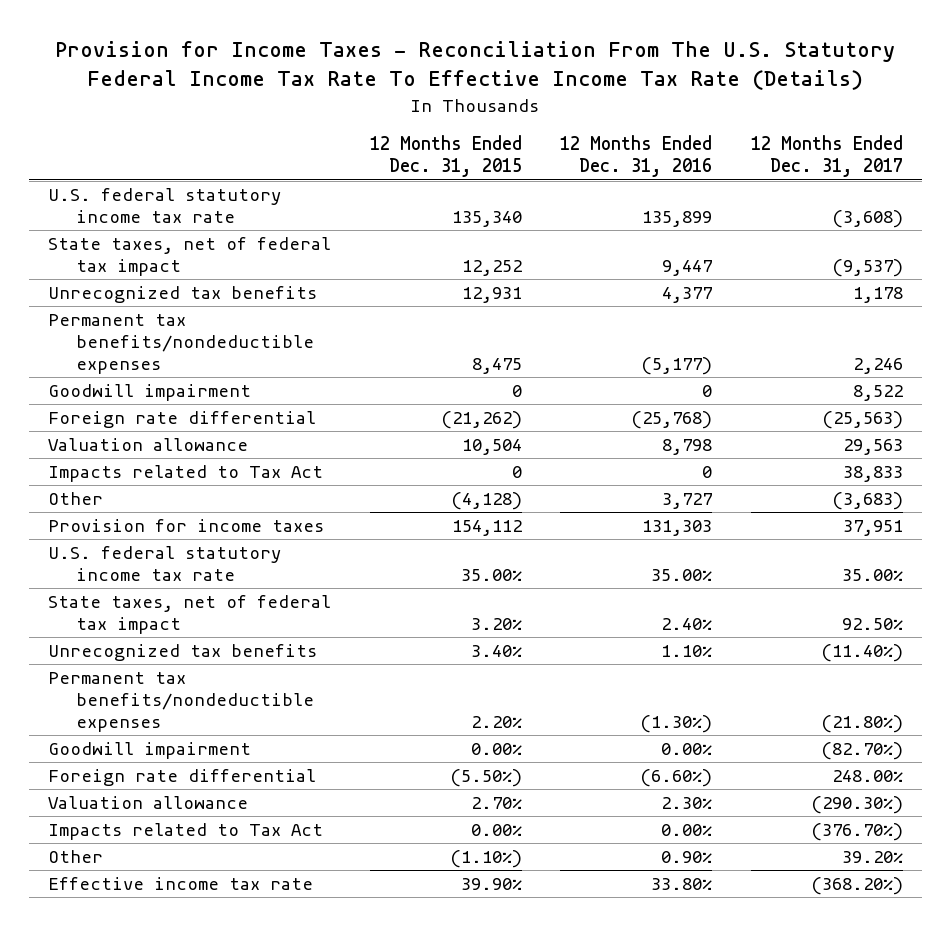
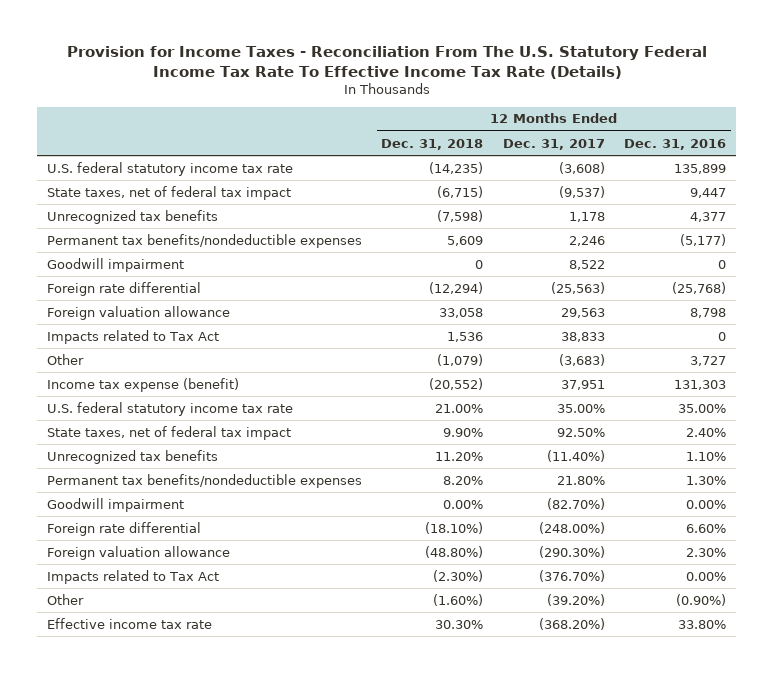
[369,135,522,178] 12 Months Ended Dec. 31, 2015 -> none
none -> [381,138,484,150] Dec. 31, 2018
[47,437,248,451] Valuation allowance -> [47,305,231,320] Foreign valuation allowance
[47,518,324,532] Provision for income taxes -> [47,377,240,392] Income tax expense (benefit)
[640,715,713,734] (1.30%) -> [686,475,727,485] 1.30%
[821,715,904,734] (21.80%) -> [556,475,605,485] 21.80%
[640,768,713,787] (6.60%) -> [686,523,727,533] 6.60%
[832,769,904,782] 248.00% -> [538,521,605,534] (248.00%)
[47,795,248,809] Valuation allowance -> [47,545,231,560] Foreign valuation allowance
[661,850,713,863] 0.90% -> [676,593,727,606] (0.90%)
[842,850,904,863] 39.20% -> [546,593,605,606] (39.20%)

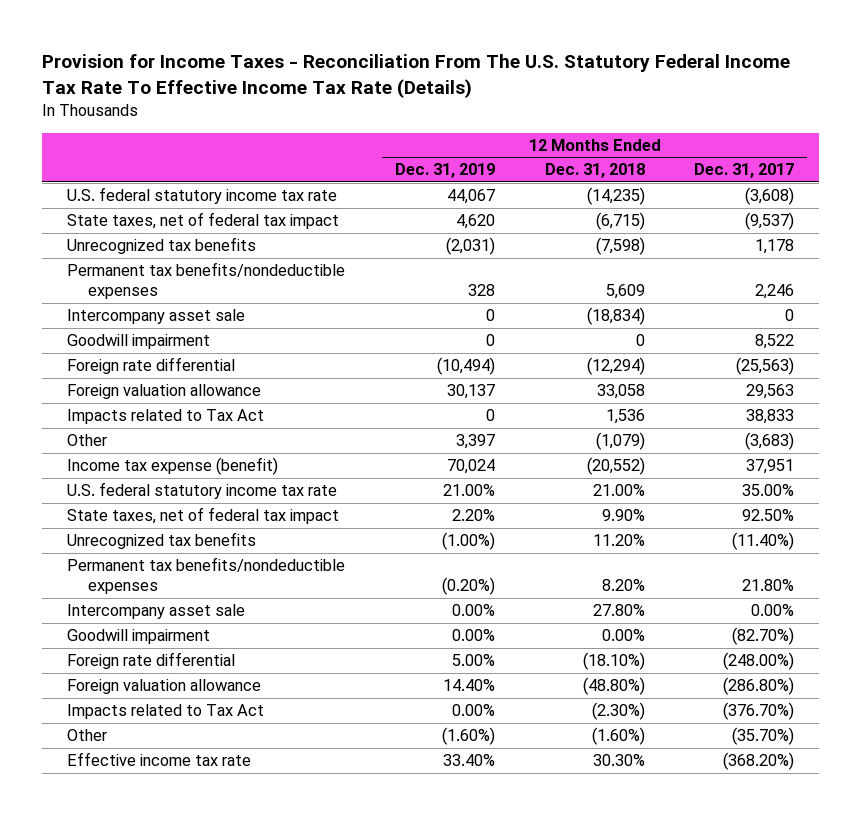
[624,138,727,150] Dec. 31, 2016 -> none
none -> [394,163,495,179] Dec. 31, 2019
none -> [67,309,246,325] Intercompany asset sale
none -> [67,604,246,620] Intercompany asset sale
[538,545,605,558] (290.30%) -> [723,677,795,696] (286.80%)
[546,593,605,606] (39.20%) -> [732,727,795,746] (35.70%)

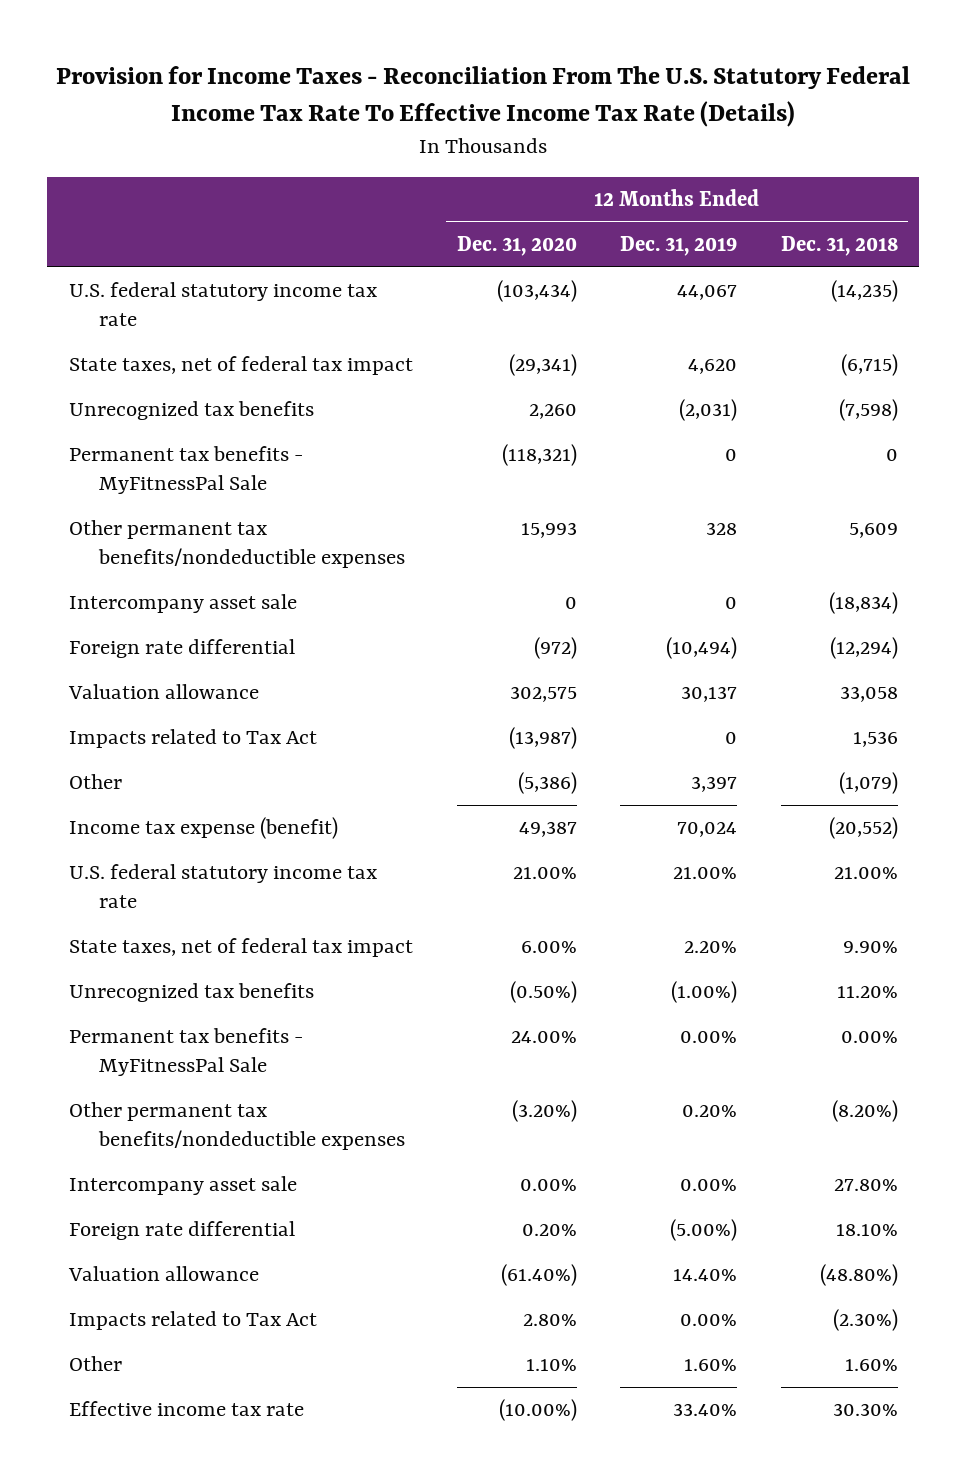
[694,163,795,179] Dec. 31, 2017 -> none
none -> [456,236,577,257] Dec. 31, 2020
[67,262,346,300] Permanent tax benefits/nondeductible expenses -> [69,446,304,494] Permanent tax benefits - MyFitnessPal Sale
[467,284,495,297] 328 -> [725,449,738,462] 0
[605,284,645,300] 5,609 -> [885,449,898,462] 0
none -> [69,520,405,568] Other permanent tax benefits/nondeductible expenses
[67,334,211,350] Goodwill impairment -> none
[67,384,262,400] Foreign valuation allowance -> [68,684,260,700] Valuation allowance
[67,557,346,595] Permanent tax benefits/nondeductible expenses -> [69,1028,304,1076] Permanent tax benefits - MyFitnessPal Sale
[441,577,495,596] (0.20%) -> [680,1031,738,1044] 0.00%
[601,579,645,592] 8.20% -> [840,1031,898,1044] 0.00%
none -> [69,1102,405,1150] Other permanent tax benefits/nondeductible expenses
[67,629,211,645] Goodwill impairment -> none
[451,654,495,667] 5.00% -> [670,1219,738,1242] (5.00%)
[582,652,645,671] (18.10%) -> [835,1224,898,1237] 18.10%
[67,679,262,695] Foreign valuation allowance -> [68,1266,260,1282] Valuation allowance
[441,727,495,746] (1.60%) -> [684,1359,738,1372] 1.60%
[591,727,645,746] (1.60%) -> [844,1359,898,1372] 1.60%

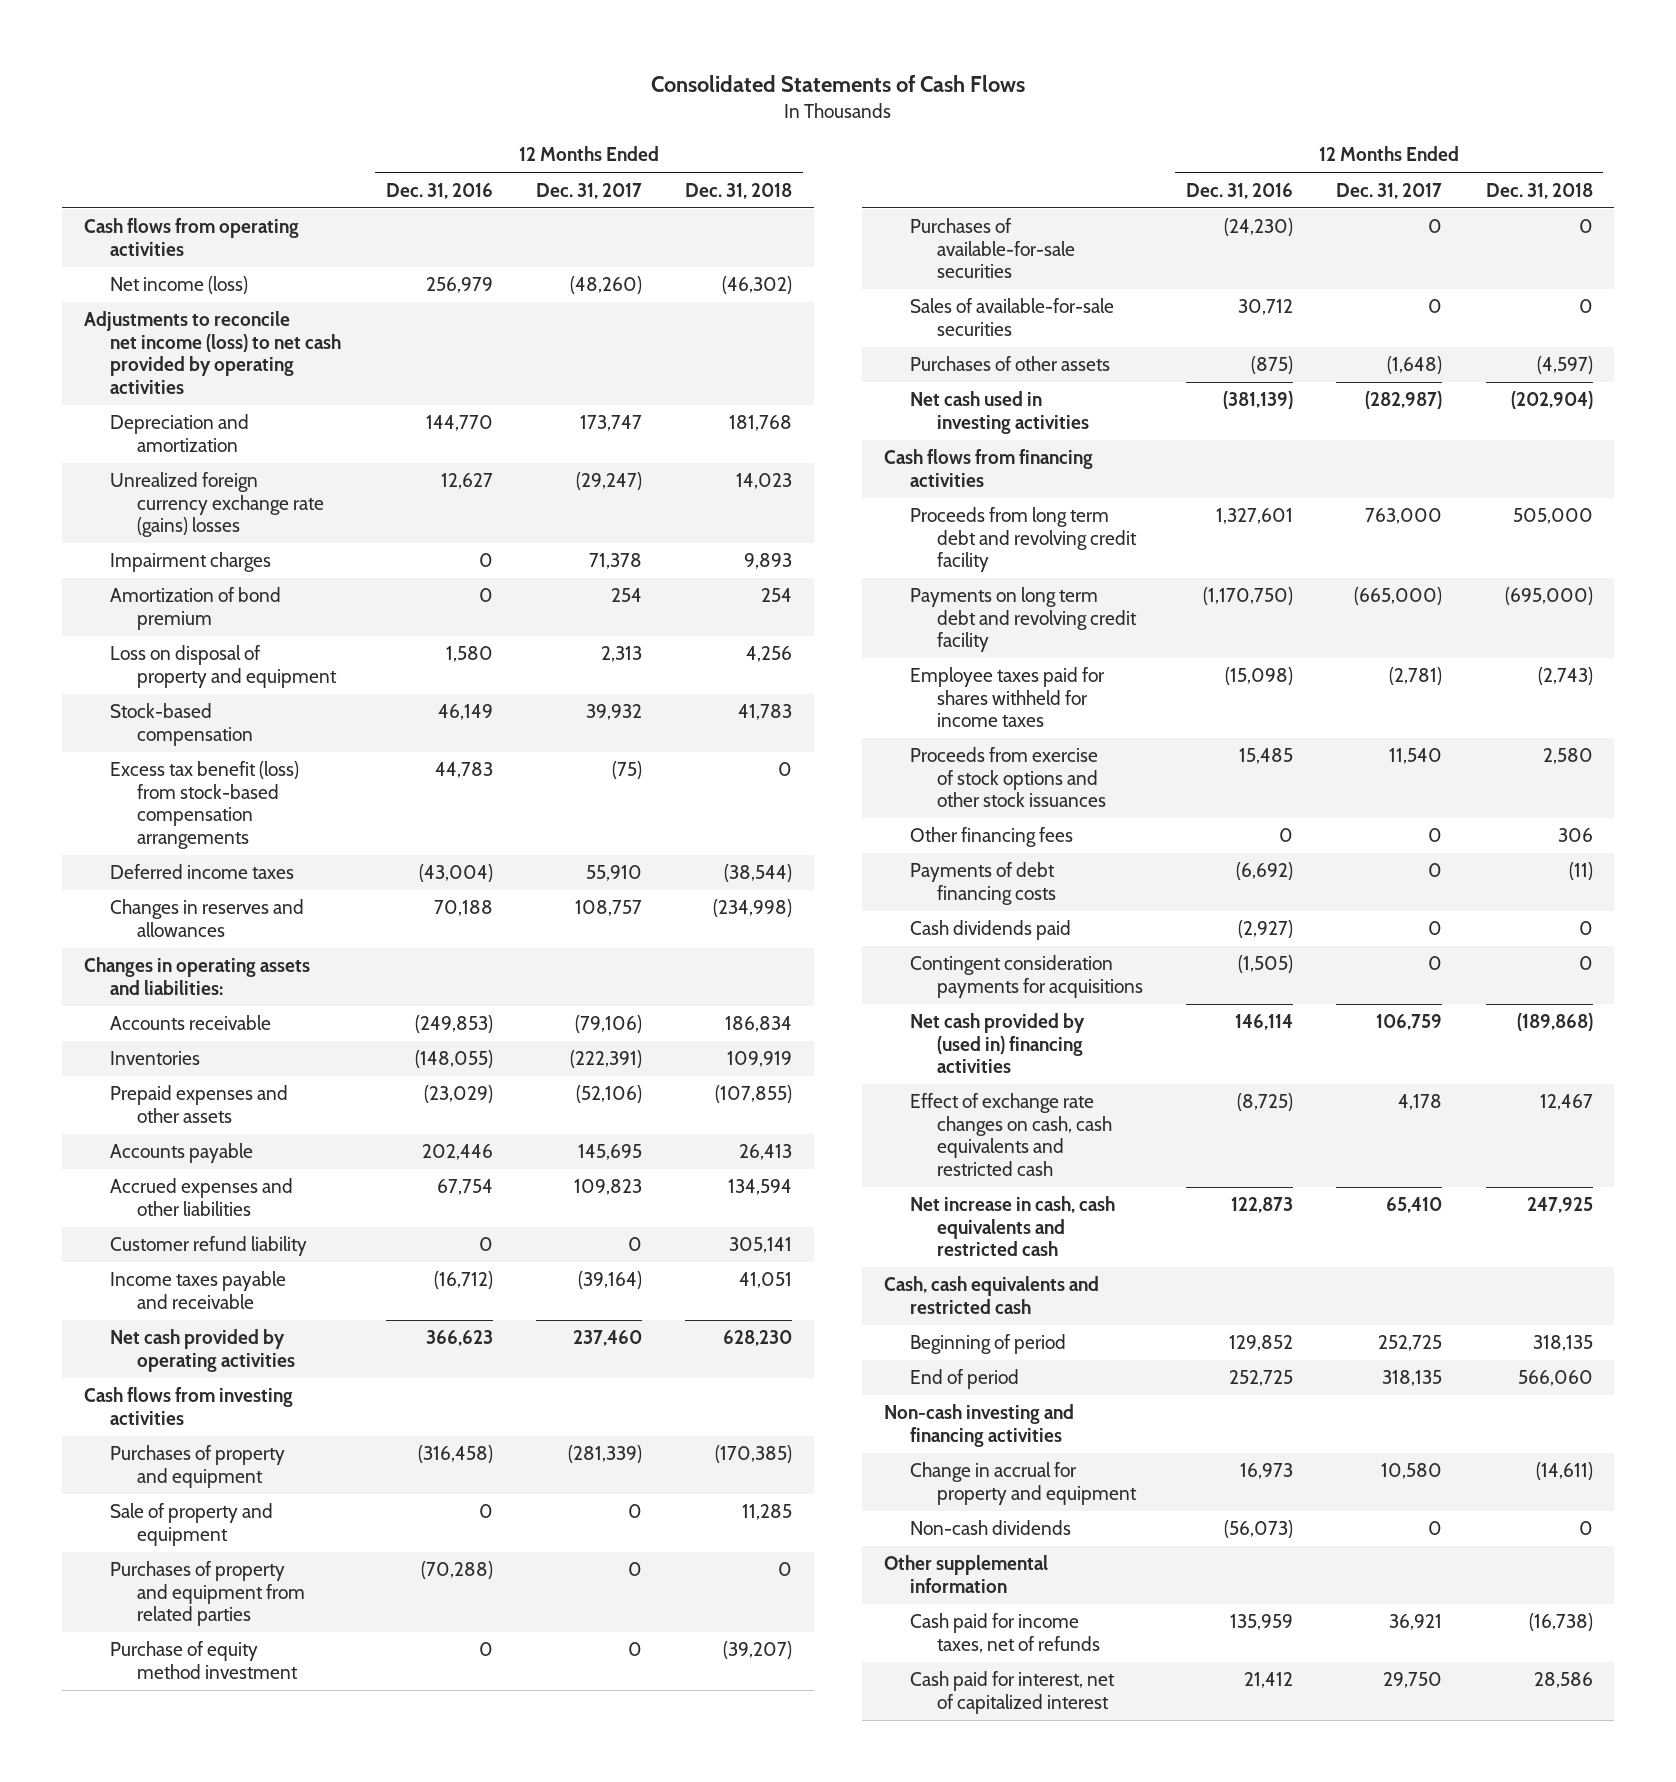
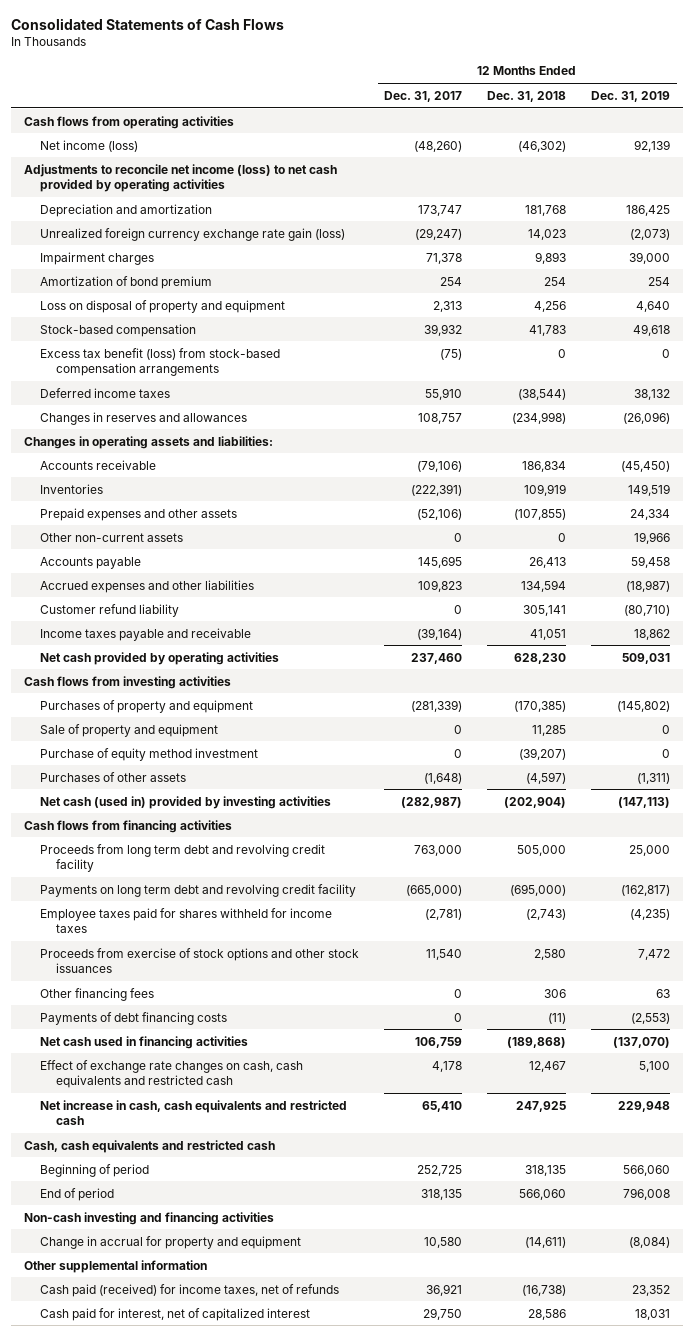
[385,182,493,199] Dec. 31, 2016 -> none
none -> [591,90,671,102] Dec. 31, 2019
[110,472,324,538] Unrealized foreign currency exchange rate (gains) losses -> [39,227,345,241] Unrealized foreign currency exchange rate gain (loss)
none -> [39,532,183,542] Other non-current assets
[110,1561,305,1627] Purchases of property and equipment from related parties -> none
[910,218,1075,279] Purchases of available-for-sale securities -> none
[910,298,1115,336] Sales of available-for-sale securities -> none
[910,391,1089,434] Net cash used in investing activities -> [39,795,331,809] Net cash (used in) provided by investing activities
[910,920,1072,941] Cash dividends paid -> none
[910,955,1143,998] Contingent consideration payments for acquisitions -> none
[910,1013,1086,1074] Net cash provided by (used in) financing activities -> [39,1035,248,1049] Net cash used in financing activities
[910,1520,1072,1536] Non-cash dividends -> none
[910,1613,1100,1653] Cash paid for income taxes, net of refunds -> [39,1283,339,1297] Cash paid (received) for income taxes, net of refunds

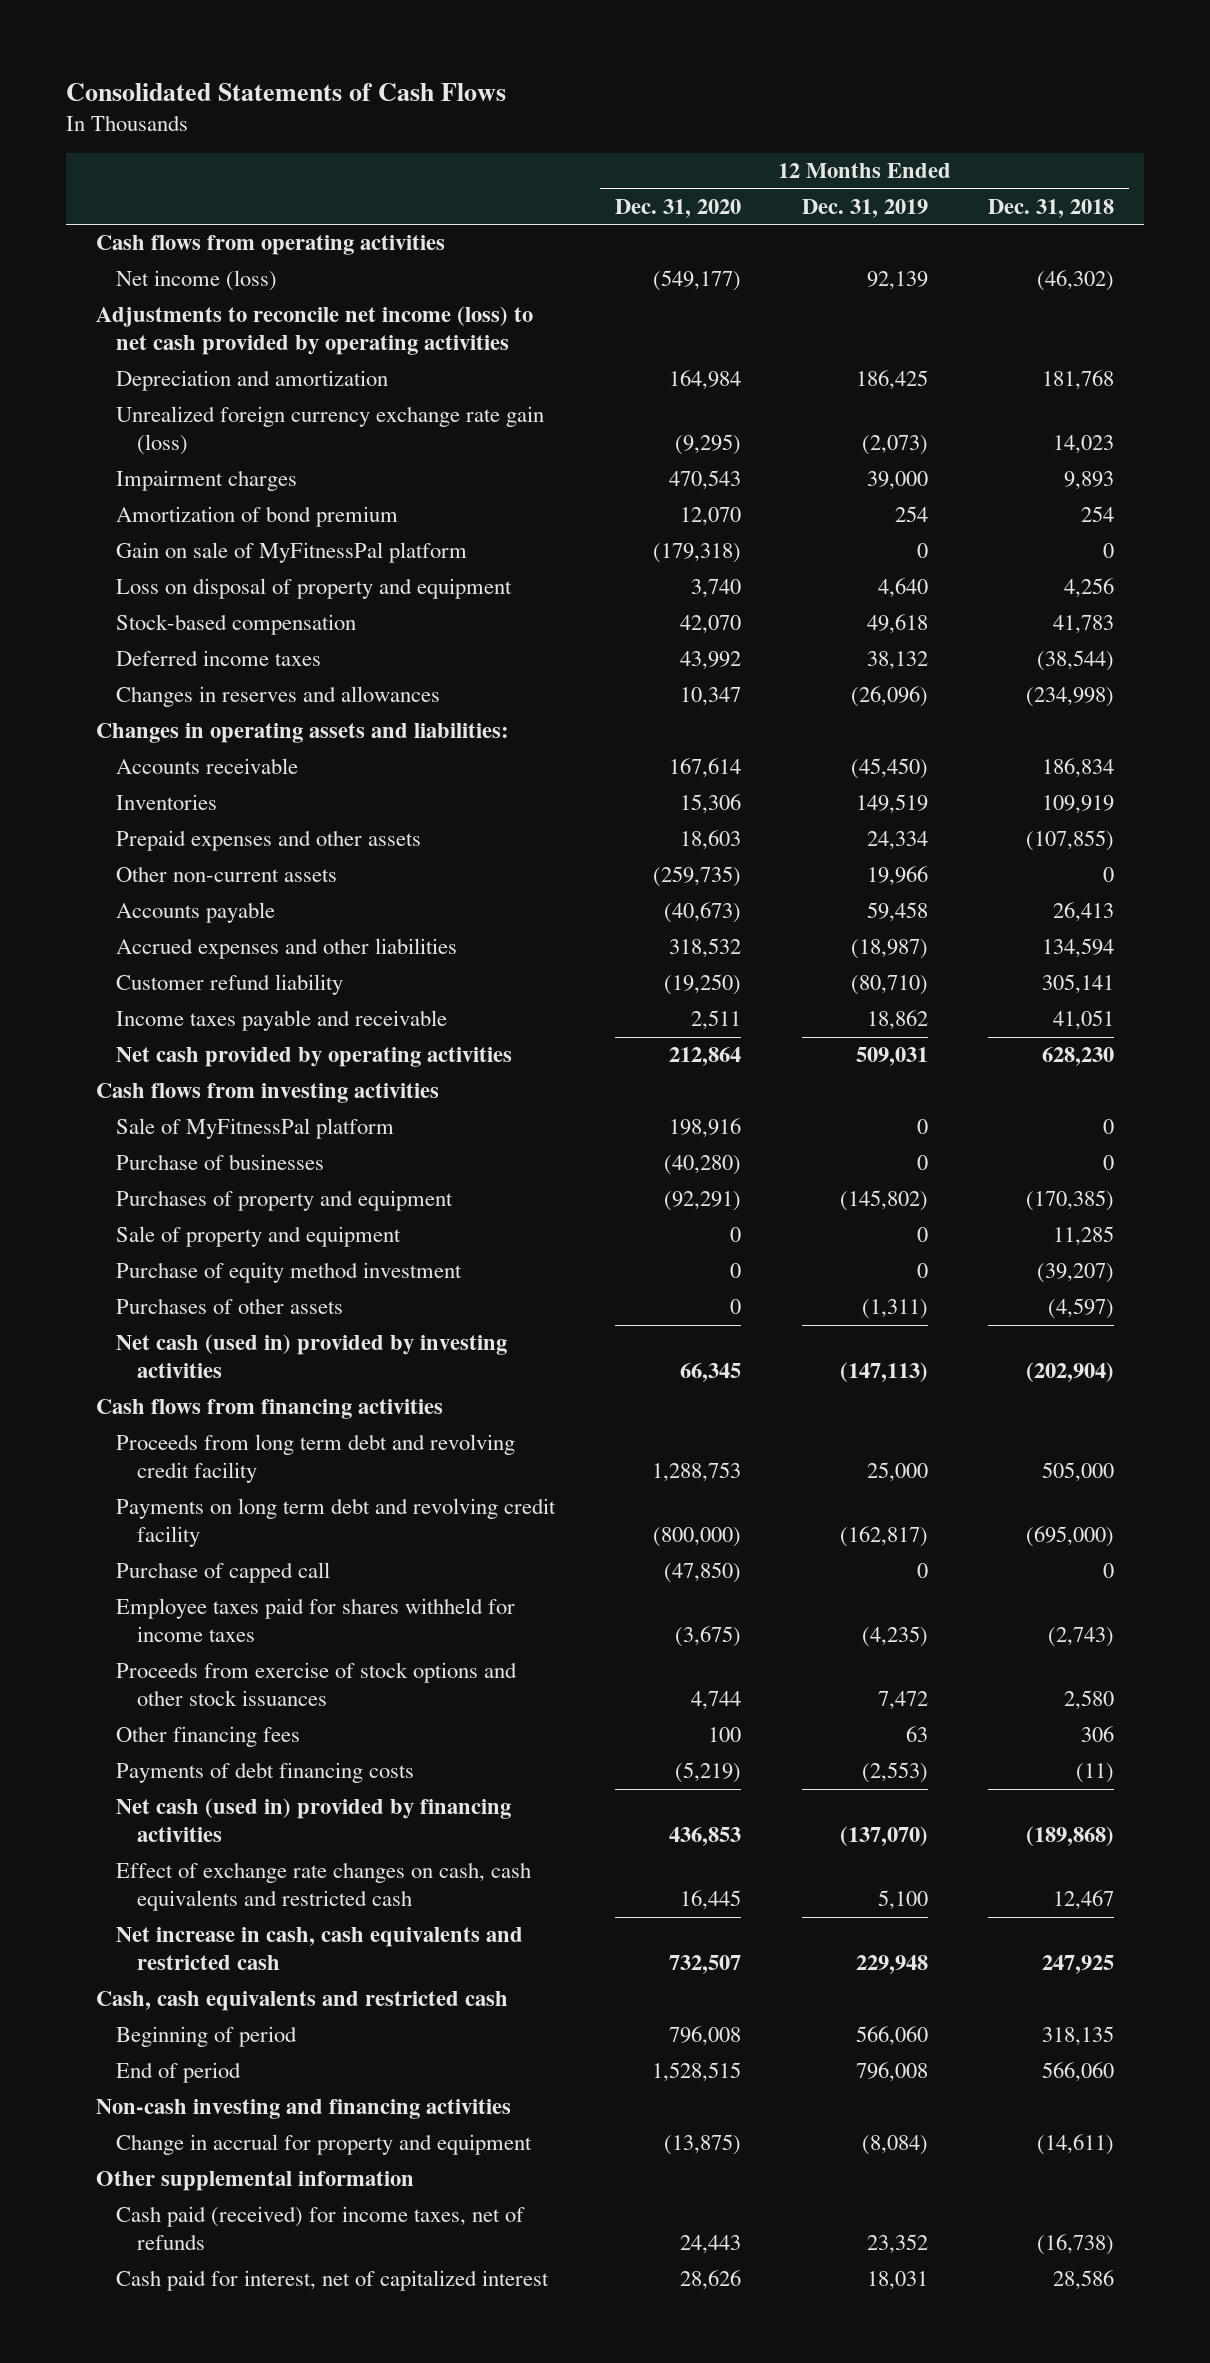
[384,90,463,102] Dec. 31, 2017 -> none
none -> [615,198,742,218] Dec. 31, 2020
none -> [116,542,468,564] Gain on sale of MyFitnessPal platform
[39,347,280,376] Excess tax benefit (loss) from stock-based compensation arrangements -> none
none -> [116,1118,395,1140] Sale of MyFitnessPal platform
none -> [116,1154,325,1171] Purchase of businesses
none -> [116,1562,331,1584] Purchase of capped call
[39,1035,248,1049] Net cash used in financing activities -> [116,1798,512,1843] Net cash (used in) provided by financing activities

